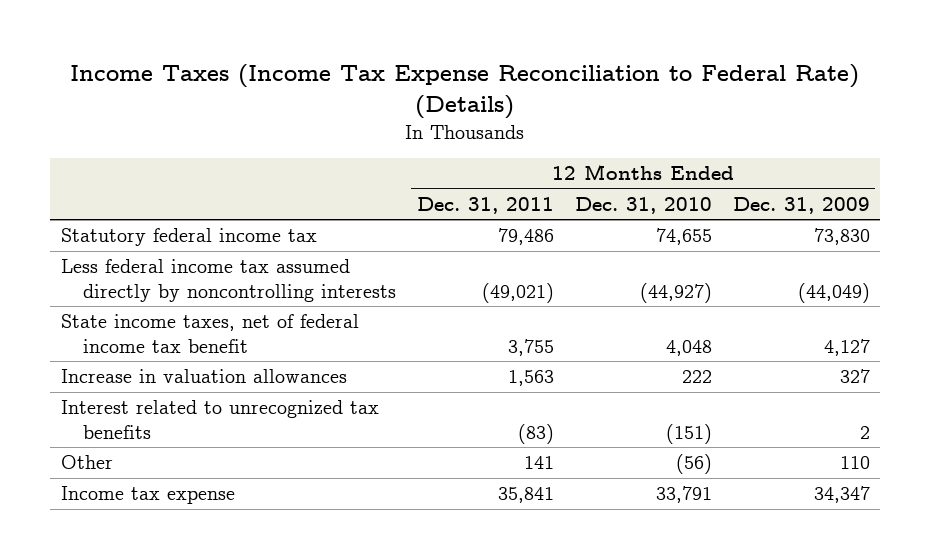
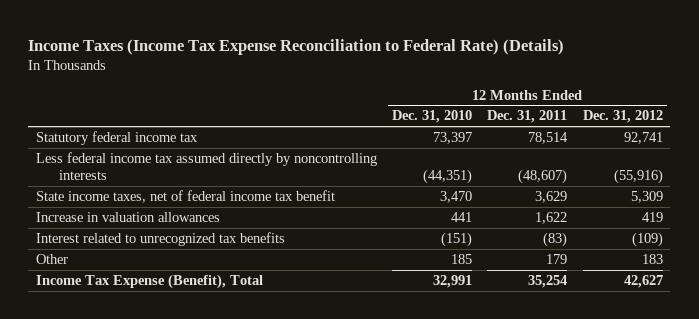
[732,197,870,215] Dec. 31, 2009 -> none
none -> [582,110,663,124] Dec. 31, 2012
[497,228,554,246] 79,486 -> [528,132,569,145] 78,514
[655,228,712,246] 74,655 -> [433,132,473,145] 73,397
[481,282,554,303] (49,021) -> [518,168,568,184] (48,607)
[639,282,712,303] (44,927) -> [423,168,473,184] (44,351)
[507,338,554,356] 3,755 -> [535,191,568,204] 3,629
[665,339,712,356] 4,048 -> [440,191,473,204] 3,470
[507,370,554,387] 1,563 -> [535,212,568,225] 1,622
[681,370,712,384] 222 -> [451,212,473,223] 441
[523,456,554,470] 141 -> [546,254,568,265] 179
[675,454,712,475] (56) -> [451,254,473,265] 185
[61,486,236,505] Income tax expense -> [35,274,263,290] Income Tax Expense (Benefit), Total
[497,487,554,504] 35,841 -> [528,275,568,289] 35,254
[655,486,712,504] 33,791 -> [433,275,473,289] 32,991

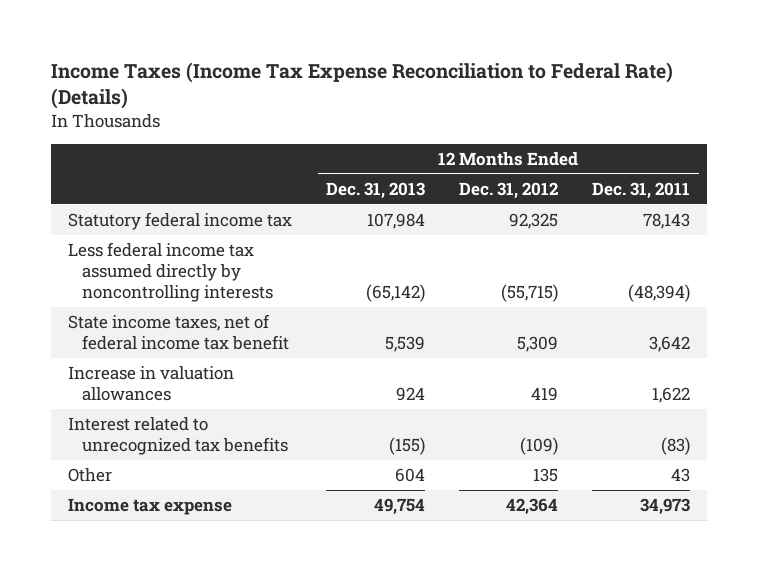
[392,110,473,124] Dec. 31, 2010 -> none
none -> [326,181,426,199] Dec. 31, 2013
[528,132,569,145] 78,514 -> [643,212,691,229] 78,143
[623,132,663,145] 92,741 -> [509,212,559,229] 92,325
[518,168,568,184] (48,607) -> [628,283,691,302] (48,394)
[613,168,663,184] (55,916) -> [501,283,559,302] (55,715)
[535,191,568,204] 3,629 -> [649,335,691,352] 3,642
[546,254,568,265] 179 -> [671,467,691,482] 43
[641,254,663,265] 183 -> [533,467,559,482] 135
[35,274,263,290] Income Tax Expense (Benefit), Total -> [68,497,233,515] Income tax expense
[528,275,568,289] 35,254 -> [640,497,691,515] 34,973
[623,275,663,289] 42,627 -> [506,497,559,515] 42,364

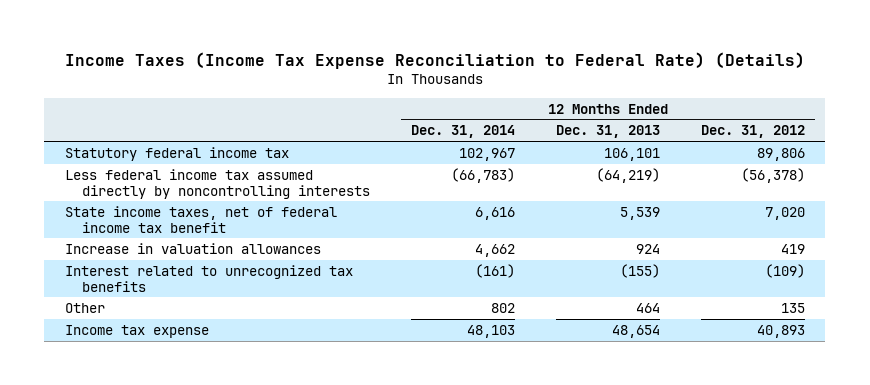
[592,181,691,199] Dec. 31, 2011 -> none
none -> [411,125,516,139] Dec. 31, 2014
[367,212,426,229] 107,984 -> [604,147,661,161] 106,101
[509,212,559,229] 92,325 -> [756,147,805,161] 89,806
[366,283,426,302] (65,142) -> [596,167,661,183] (64,219)
[501,283,559,302] (55,715) -> [740,167,805,183] (56,378)
[517,335,559,352] 5,309 -> [764,206,805,220] 7,020
[395,467,426,482] 604 -> [636,302,661,313] 464
[374,497,426,515] 49,754 -> [612,324,661,338] 48,654
[506,497,559,515] 42,364 -> [756,324,805,338] 40,893

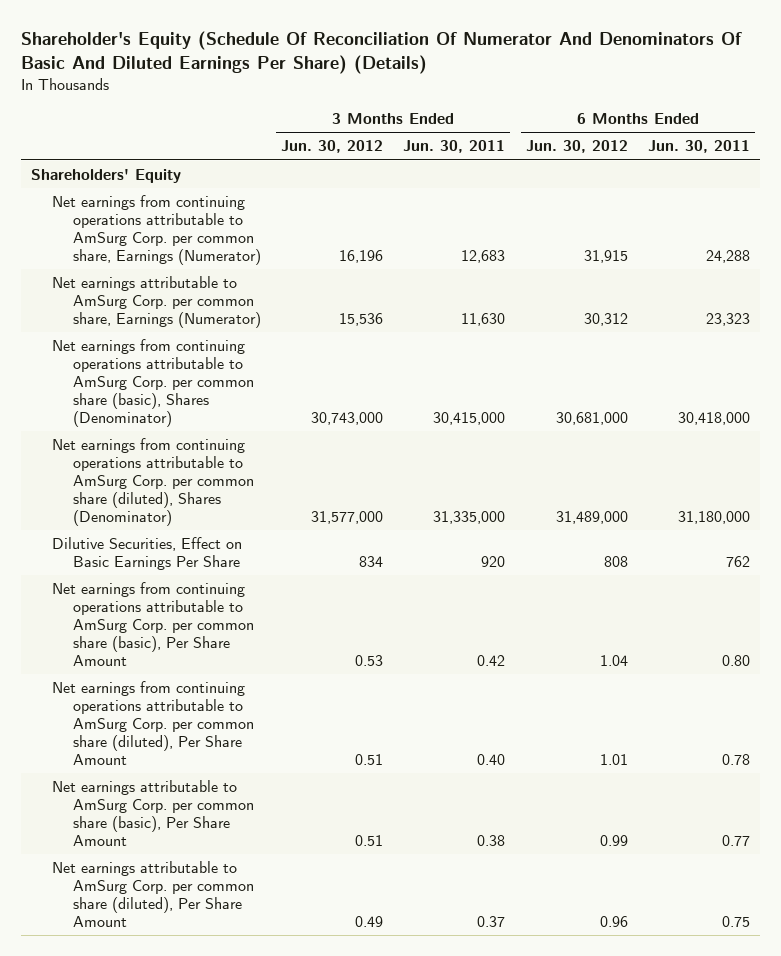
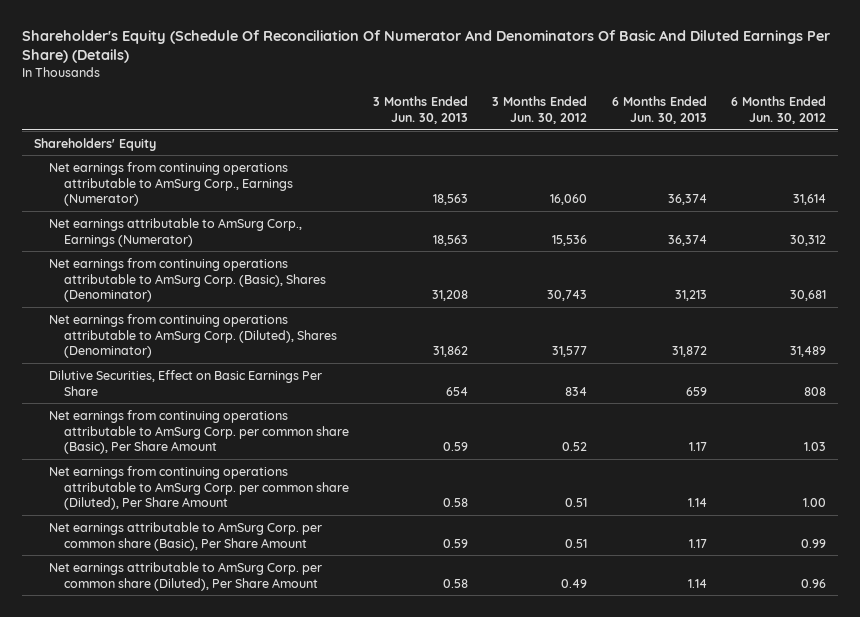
[403,140,506,154] Jun. 30, 2011 -> none
[647,140,750,154] Jun. 30, 2011 -> none
none -> [373,96,469,125] 3 Months Ended Jun. 30, 2013
none -> [611,96,707,125] 6 Months Ended Jun. 30, 2013
[52,195,261,265] Net earnings from continuing operations attributable to AmSurg Corp. per common share, Earnings (Numerator) -> [48,161,293,207] Net earnings from continuing operations attributable to AmSurg Corp., Earnings (Numerator)
[339,249,384,263] 16,196 -> [550,194,588,206] 16,060
[583,249,628,263] 31,915 -> [793,194,827,206] 31,614
[52,276,261,328] Net earnings attributable to AmSurg Corp. per common share, Earnings (Numerator) -> [48,217,302,247] Net earnings attributable to AmSurg Corp., Earnings (Numerator)
[52,339,254,427] Net earnings from continuing operations attributable to AmSurg Corp. per common share (basic), Shares (Denominator) -> [48,257,326,303] Net earnings from continuing operations attributable to AmSurg Corp. (Basic), Shares (Denominator)
[311,411,384,425] 30,743,000 -> [547,290,588,302] 30,743
[555,411,628,425] 30,681,000 -> [790,290,827,302] 30,681
[52,438,254,526] Net earnings from continuing operations attributable to AmSurg Corp. per common share (diluted), Shares (Denominator) -> [48,313,337,359] Net earnings from continuing operations attributable to AmSurg Corp. (Diluted), Shares (Denominator)
[311,510,384,524] 31,577,000 -> [552,346,588,358] 31,577
[555,510,628,524] 31,489,000 -> [790,346,827,358] 31,489
[52,582,254,666] Net earnings from continuing operations attributable to AmSurg Corp. per common share (basic), Per Share Amount -> [48,409,349,455] Net earnings from continuing operations attributable to AmSurg Corp. per common share (Basic), Per Share Amount
[355,654,384,666] 0.53 -> [562,442,588,452] 0.52
[599,654,628,666] 1.04 -> [804,442,827,452] 1.03
[52,681,254,765] Net earnings from continuing operations attributable to AmSurg Corp. per common share (diluted), Per Share Amount -> [48,465,349,511] Net earnings from continuing operations attributable to AmSurg Corp. per common share (Diluted), Per Share Amount
[599,753,628,765] 1.01 -> [803,498,827,508] 1.00
[52,780,254,846] Net earnings attributable to AmSurg Corp. per common share (basic), Per Share Amount -> [48,521,322,551] Net earnings attributable to AmSurg Corp. per common share (Basic), Per Share Amount
[52,861,254,927] Net earnings attributable to AmSurg Corp. per common share (diluted), Per Share Amount -> [48,561,322,591] Net earnings attributable to AmSurg Corp. per common share (Diluted), Per Share Amount

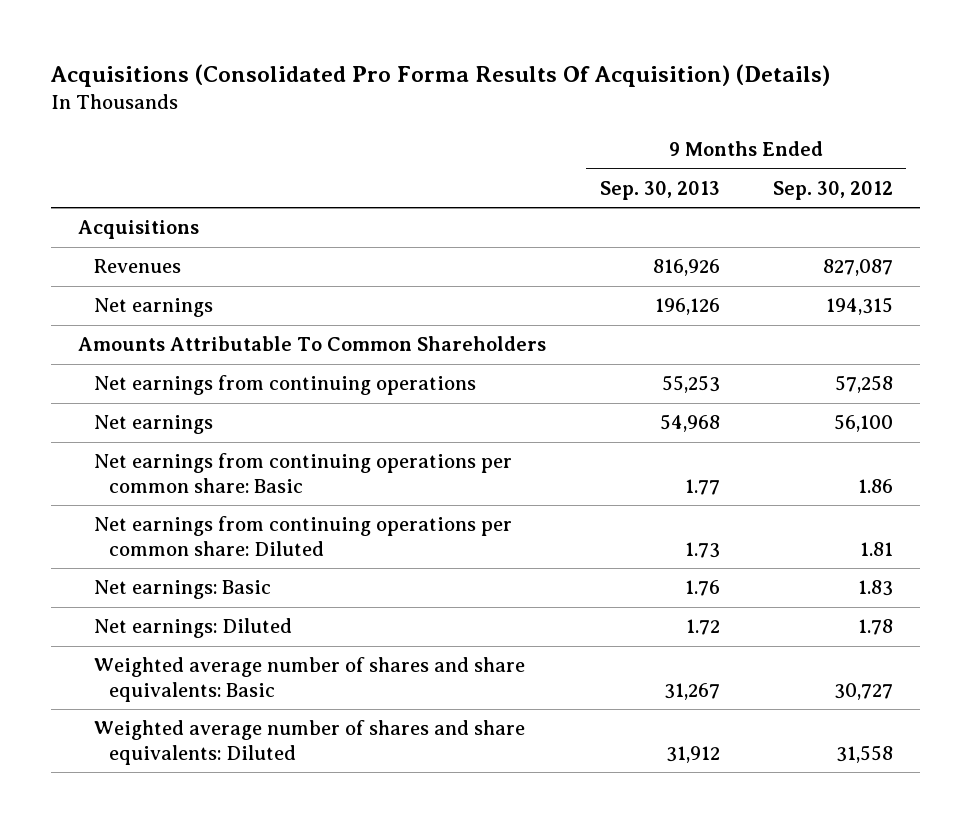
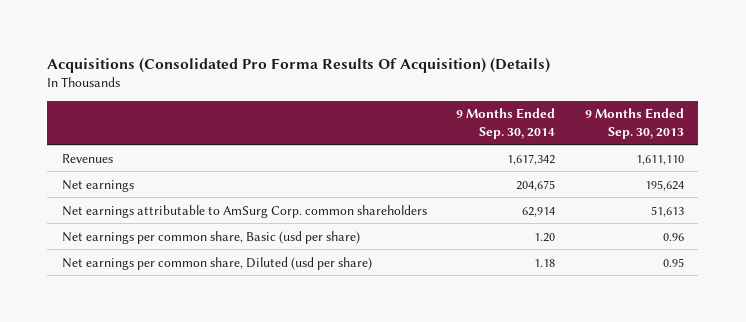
[773,180,894,200] Sep. 30, 2012 -> none
none -> [456,108,556,139] 9 Months Ended Sep. 30, 2014
[78,220,200,240] Acquisitions -> none
[78,336,547,352] Amounts Attributable To Common Shareholders -> none
[93,375,476,396] Net earnings from continuing operations -> none
[93,453,512,493] Net earnings from continuing operations per common share: Basic -> none
[93,516,512,556] Net earnings from continuing operations per common share: Diluted -> none
[93,657,525,702] Weighted average number of shares and share equivalents: Basic -> none
[93,720,525,765] Weighted average number of shares and share equivalents: Diluted -> none
[652,259,720,277] 816,926 -> [635,154,684,165] 1,611,110
[654,298,720,316] 196,126 -> [644,179,684,191] 195,624
[93,415,213,435] Net earnings -> [62,204,428,218] Net earnings attributable to AmSurg Corp. common shareholders
[659,414,720,433] 54,968 -> [650,205,684,217] 51,613
[93,580,271,600] Net earnings: Basic -> [62,230,361,244] Net earnings per common share, Basic (usd per share)
[684,580,720,597] 1.76 -> [662,232,684,241] 0.96
[93,618,292,639] Net earnings: Diluted -> [62,256,373,270] Net earnings per common share, Diluted (usd per share)
[685,619,720,636] 1.72 -> [662,257,684,267] 0.95

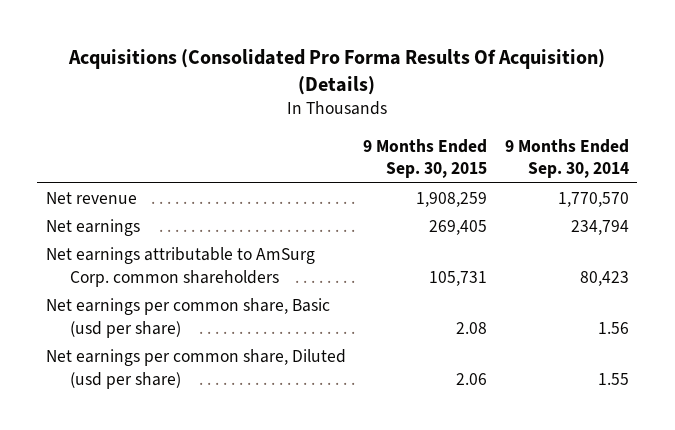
[584,108,684,139] 9 Months Ended Sep. 30, 2013 -> none
none -> [363,138,488,179] 9 Months Ended Sep. 30, 2015
[62,153,114,163] Revenues -> none
none -> [45,191,137,204] Net revenue
[516,179,556,191] 204,675 -> [570,219,629,235] 234,794
[522,206,556,217] 62,914 -> [579,270,629,286] 80,423
[534,232,556,242] 1.20 -> [597,321,629,334] 1.56
[534,258,556,267] 1.18 -> [597,372,629,385] 1.55

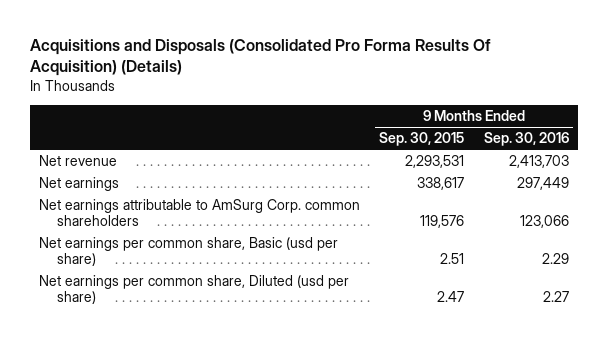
[68,49,606,96] Acquisitions (Consolidated Pro Forma Results Of Acquisition) (Details) -> [29,39,491,77] Acquisitions and Disposals (Consolidated Pro Forma Results Of Acquisition) (Details)
[504,138,629,179] 9 Months Ended Sep. 30, 2014 -> none
none -> [483,132,569,147] Sep. 30, 2016
[416,191,488,207] 1,908,259 -> [405,155,465,169] 2,293,531
[429,219,488,235] 269,405 -> [417,177,465,191] 338,617
[429,270,488,286] 105,731 -> [420,215,465,229] 119,576
[456,321,488,334] 2.08 -> [440,253,465,265] 2.51
[456,372,488,385] 2.06 -> [437,291,465,303] 2.47

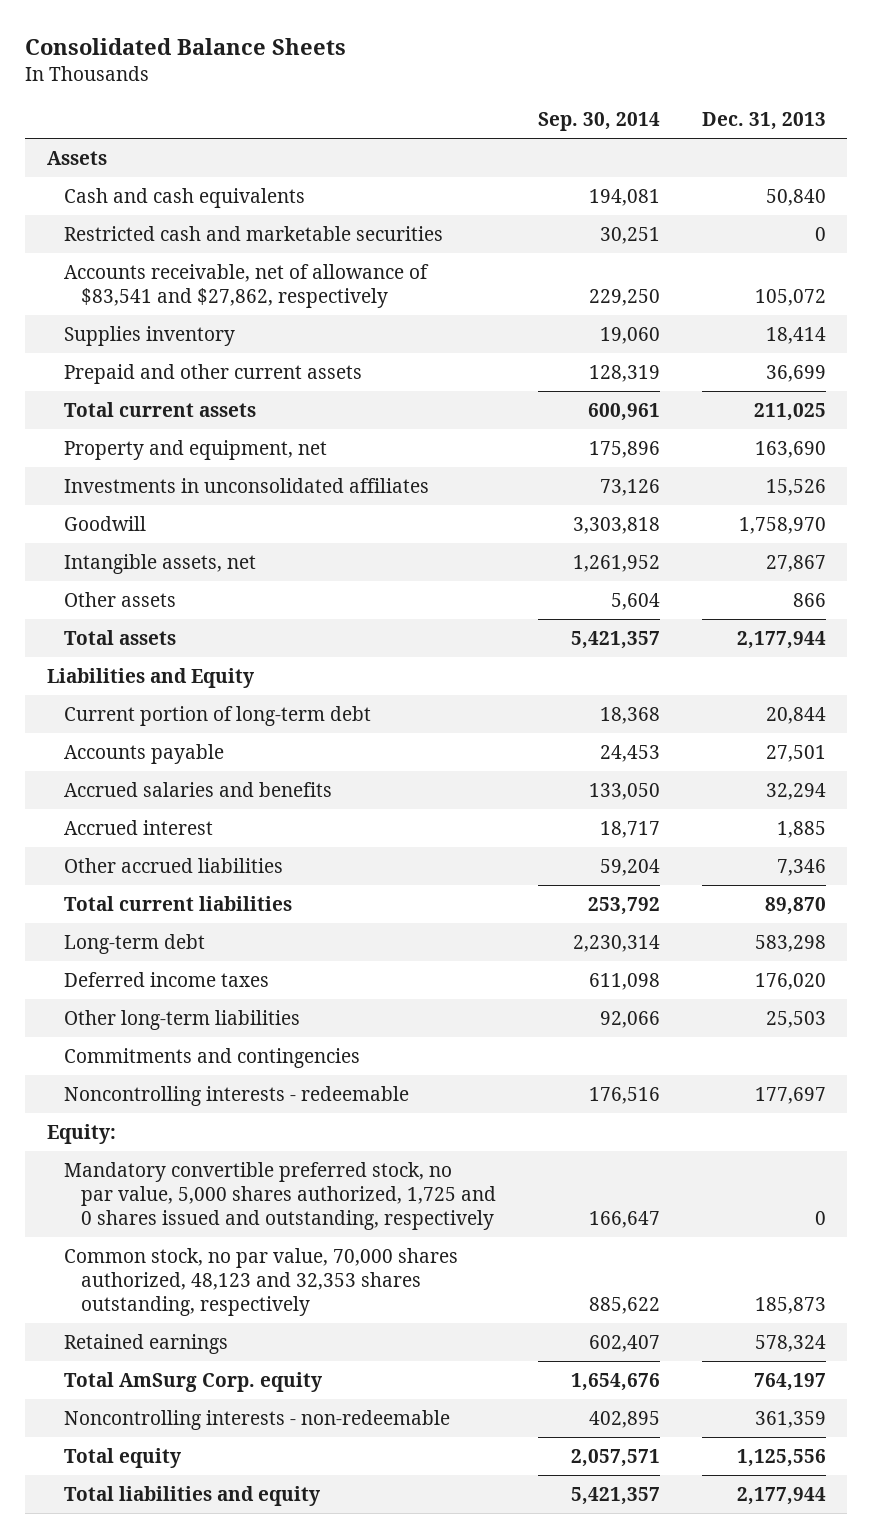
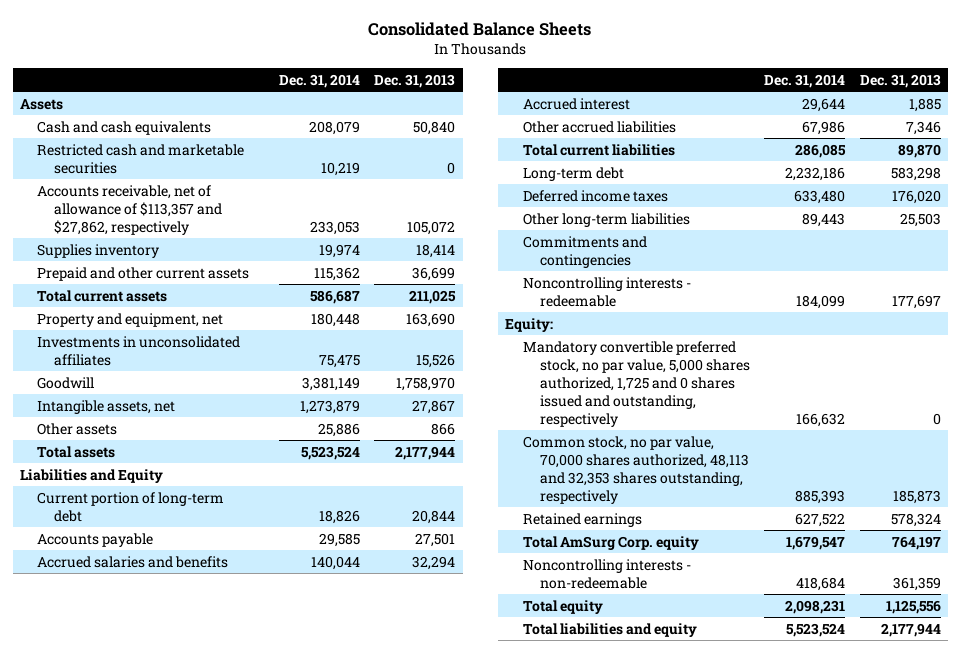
[537,112,660,132] Sep. 30, 2014 -> none
none -> [278,73,360,88] Dec. 31, 2014
[63,263,429,308] Accounts receivable, net of allowance of $83,541 and $27,862, respectively -> [36,184,223,235] Accounts receivable, net of allowance of $113,357 and $27,862, respectively
[63,1247,458,1316] Common stock, no par value, 70,000 shares authorized, 48,123 and 32,353 shares outstanding, respectively -> [522,435,749,504] Common stock, no par value, 70,000 shares authorized, 48,113 and 32,353 shares outstanding, respectively

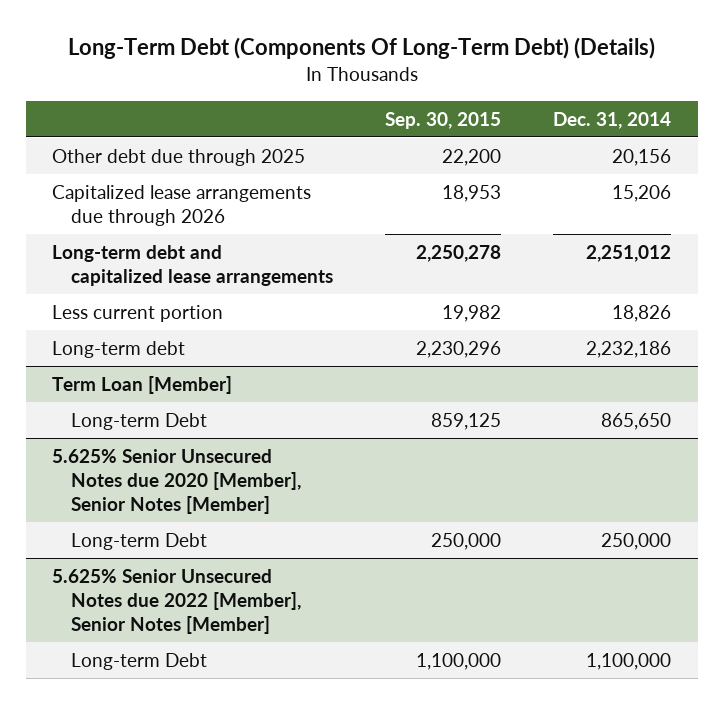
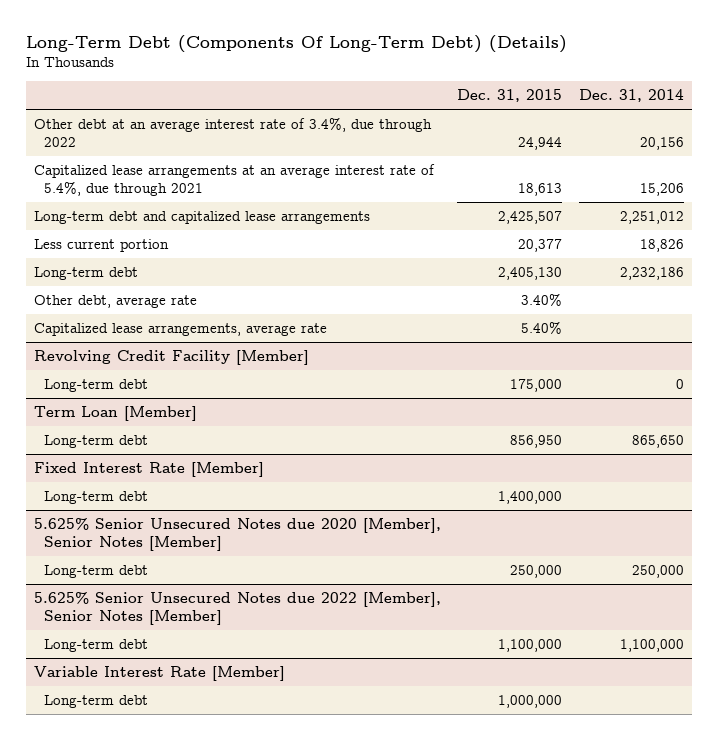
[385,111,502,129] Sep. 30, 2015 -> none
none -> [457,89,563,103] Dec. 31, 2015
[51,148,305,166] Other debt due through 2025 -> [33,117,432,148] Other debt at an average interest rate of 3.4%, due through 2022
[51,184,311,226] Capitalized lease arrangements due through 2026 -> [33,164,435,197] Capitalized lease arrangements at an average interest rate of 5.4%, due through 2021
none -> [33,295,197,309] Other debt, average rate
none -> [33,323,327,337] Capitalized lease arrangements, average rate
none -> [33,350,309,366] Revolving Credit Facility [Member]
none -> [44,379,149,393] Long-term debt
[70,412,207,430] Long-term Debt -> [44,435,149,449] Long-term debt
none -> [33,462,264,478] Fixed Interest Rate [Member]
none -> [44,491,149,505] Long-term debt
[70,532,207,550] Long-term Debt -> [44,565,149,579] Long-term debt
[70,652,207,670] Long-term Debt -> [44,639,149,653] Long-term debt
none -> [33,666,285,682] Variable Interest Rate [Member]
none -> [44,695,149,709] Long-term debt

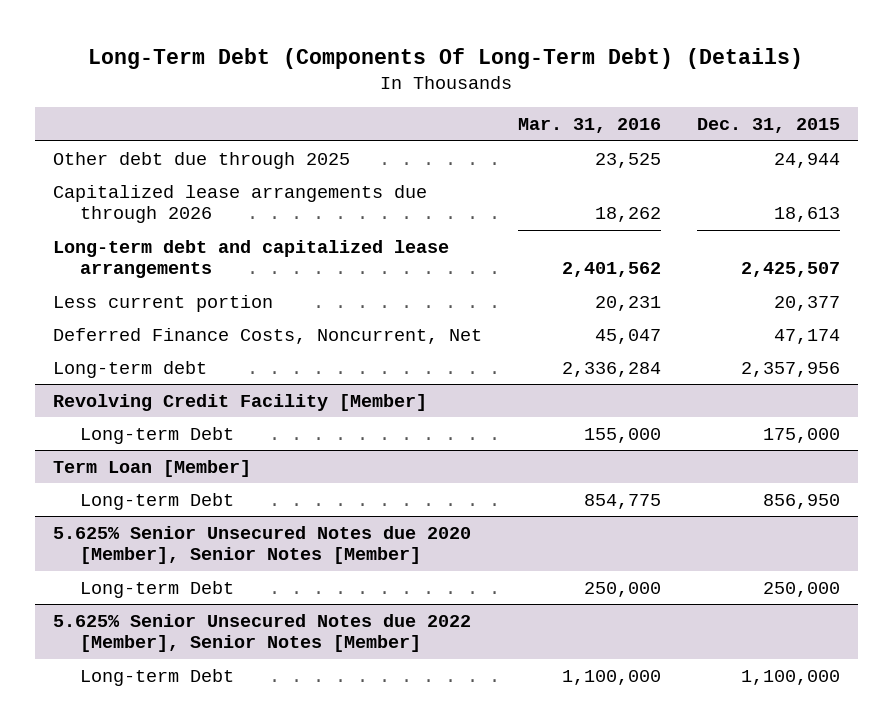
[578,89,684,103] Dec. 31, 2014 -> none
none -> [517,118,661,134] Mar. 31, 2016
[33,117,432,148] Other debt at an average interest rate of 3.4%, due through 2022 -> [53,151,351,169] Other debt due through 2025
[33,164,435,197] Capitalized lease arrangements at an average interest rate of 5.4%, due through 2021 -> [53,184,428,224] Capitalized lease arrangements due through 2026
[33,295,197,309] Other debt, average rate -> none
[33,323,327,337] Capitalized lease arrangements, average rate -> none
none -> [53,327,483,344] Deferred Finance Costs, Noncurrent, Net
[498,267,563,281] 2,405,130 -> [740,361,840,377] 2,357,956
[44,379,149,393] Long-term debt -> [80,426,235,444] Long-term Debt
[33,462,264,478] Fixed Interest Rate [Member] -> none
[44,491,149,505] Long-term debt -> none
[44,435,149,449] Long-term debt -> [80,492,235,510] Long-term Debt
[44,565,149,579] Long-term debt -> [80,580,235,598] Long-term Debt
[33,666,285,682] Variable Interest Rate [Member] -> none
[44,695,149,709] Long-term debt -> none
[44,639,149,653] Long-term debt -> [80,668,235,686] Long-term Debt

